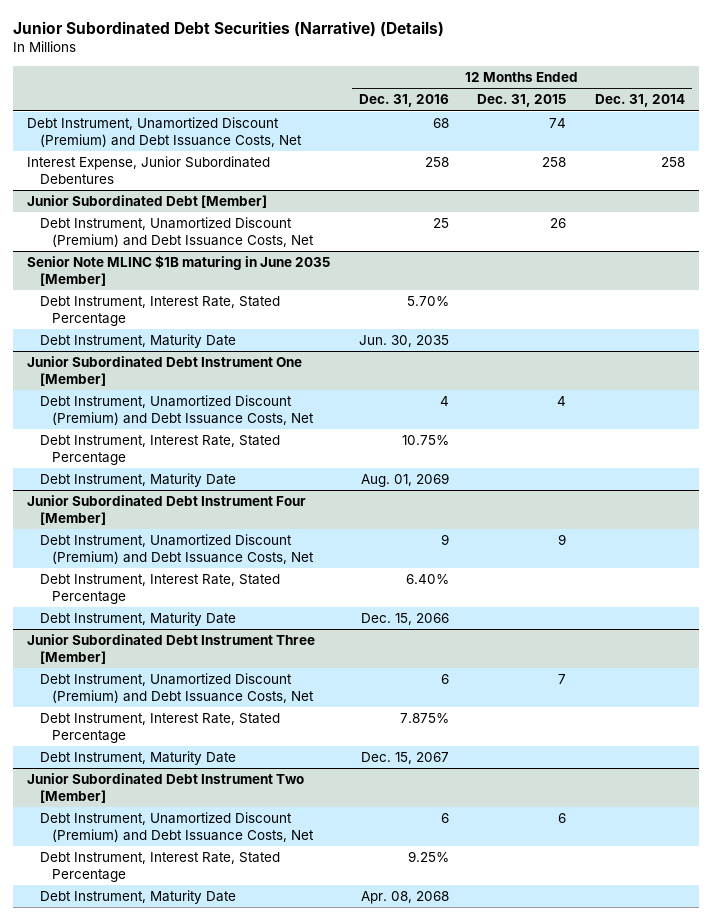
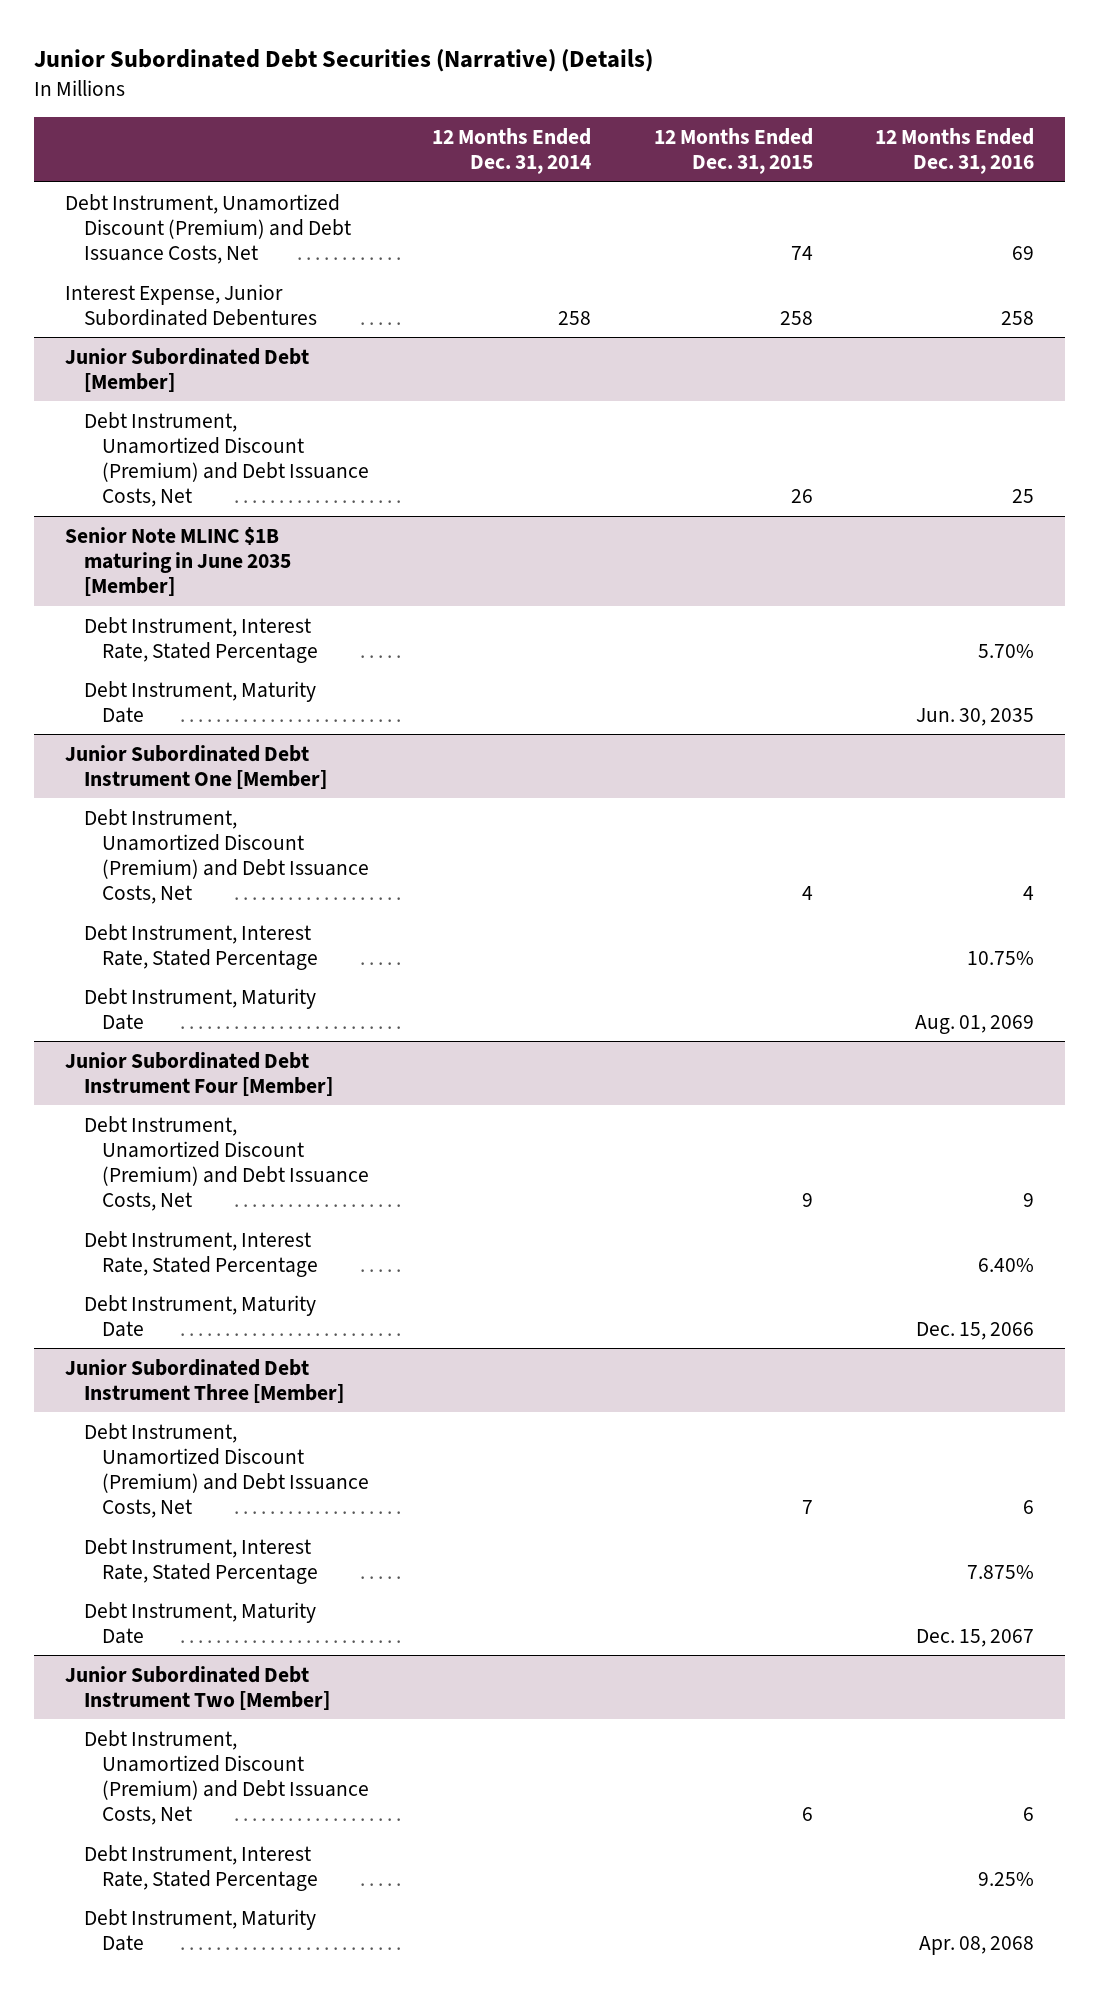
[432,118,449,129] 68 -> [1012,246,1035,261] 69

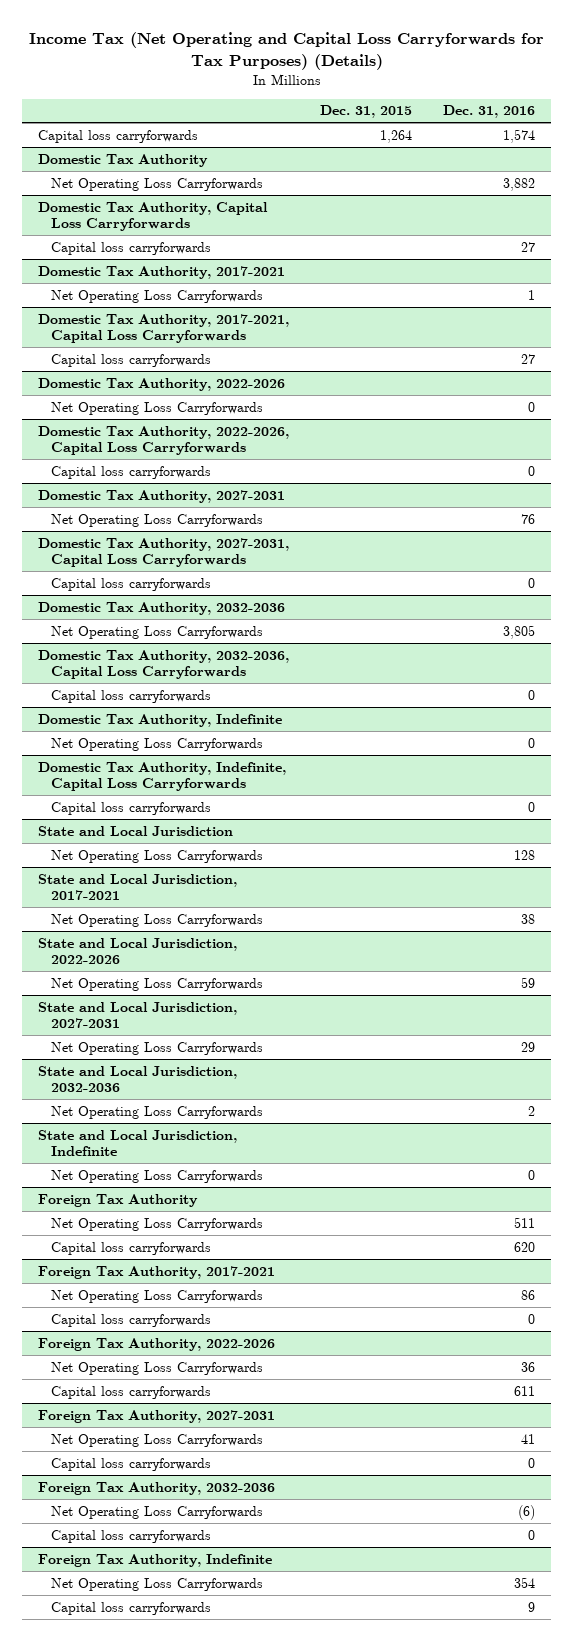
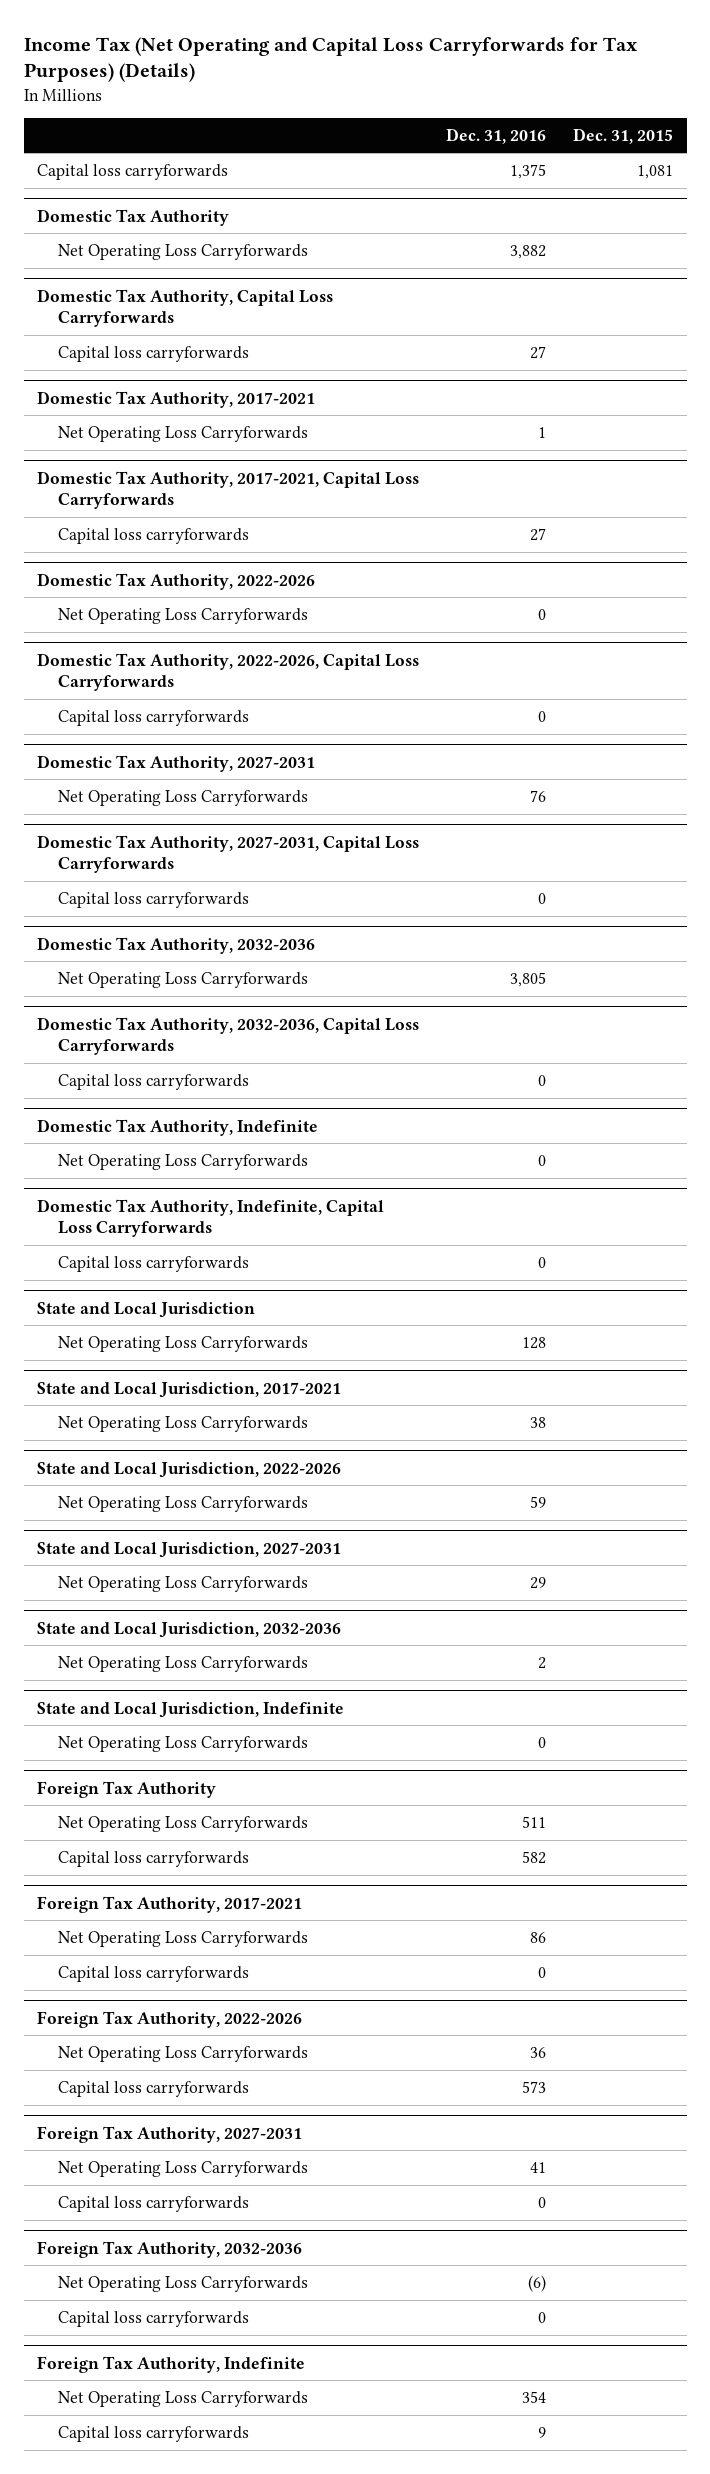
[380,129,413,143] 1,264 -> [637,164,674,179] 1,081
[503,128,536,143] 1,574 -> [510,163,547,179] 1,375
[514,1241,536,1252] 620 -> [522,1850,547,1864] 582
[514,1385,536,1396] 611 -> [522,2080,547,2093] 573

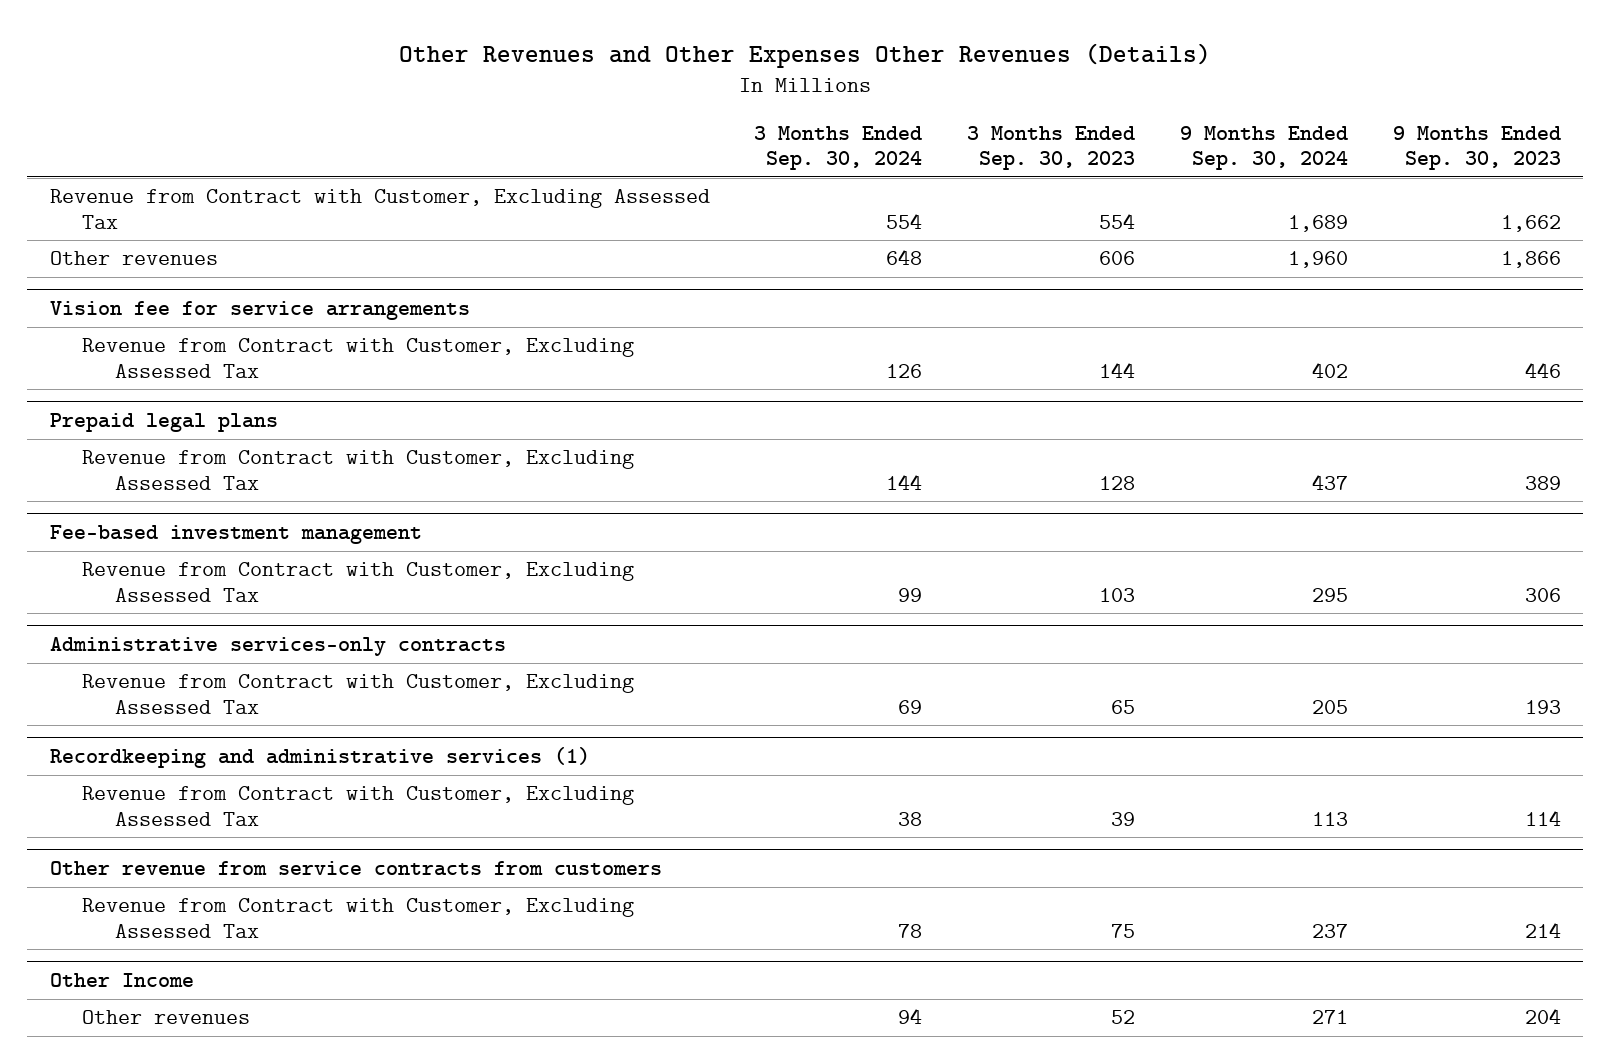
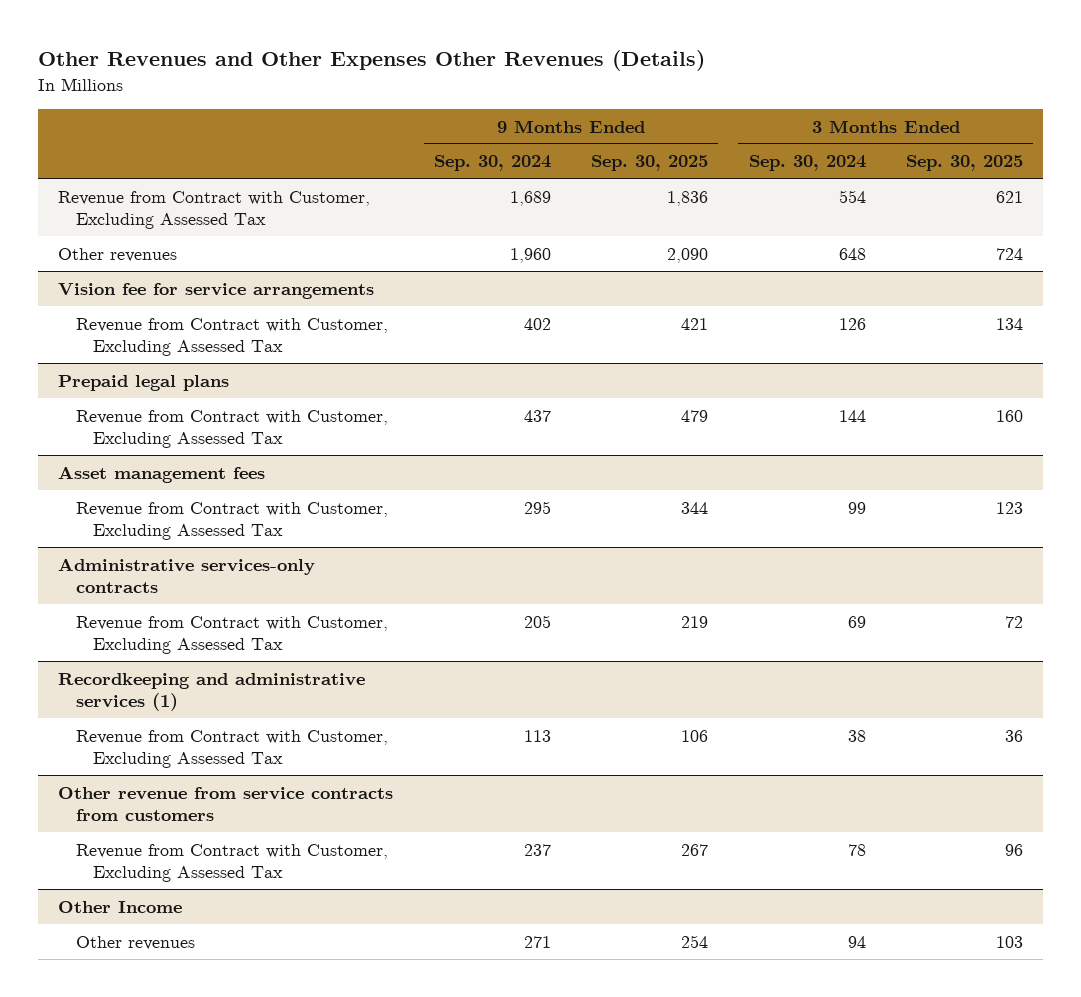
[967,125,1136,171] 3 Months Ended Sep. 30, 2023 -> none
[1392,125,1561,171] 9 Months Ended Sep. 30, 2023 -> none
none -> [591,155,709,172] Sep. 30, 2025
none -> [905,155,1023,172] Sep. 30, 2025
[49,525,422,545] Fee-based investment management -> [58,465,266,483] Asset management fees

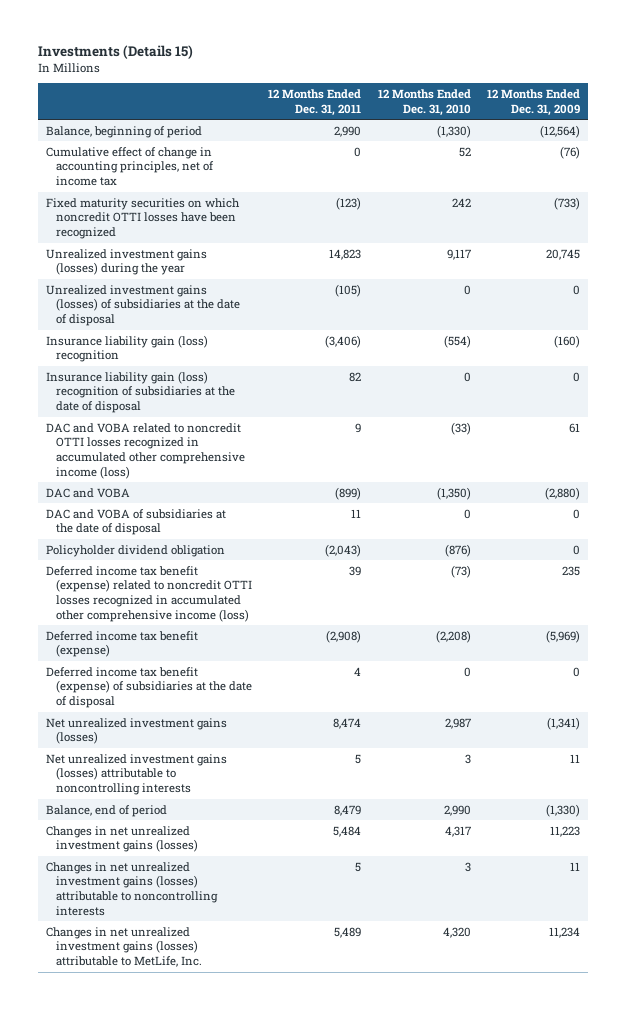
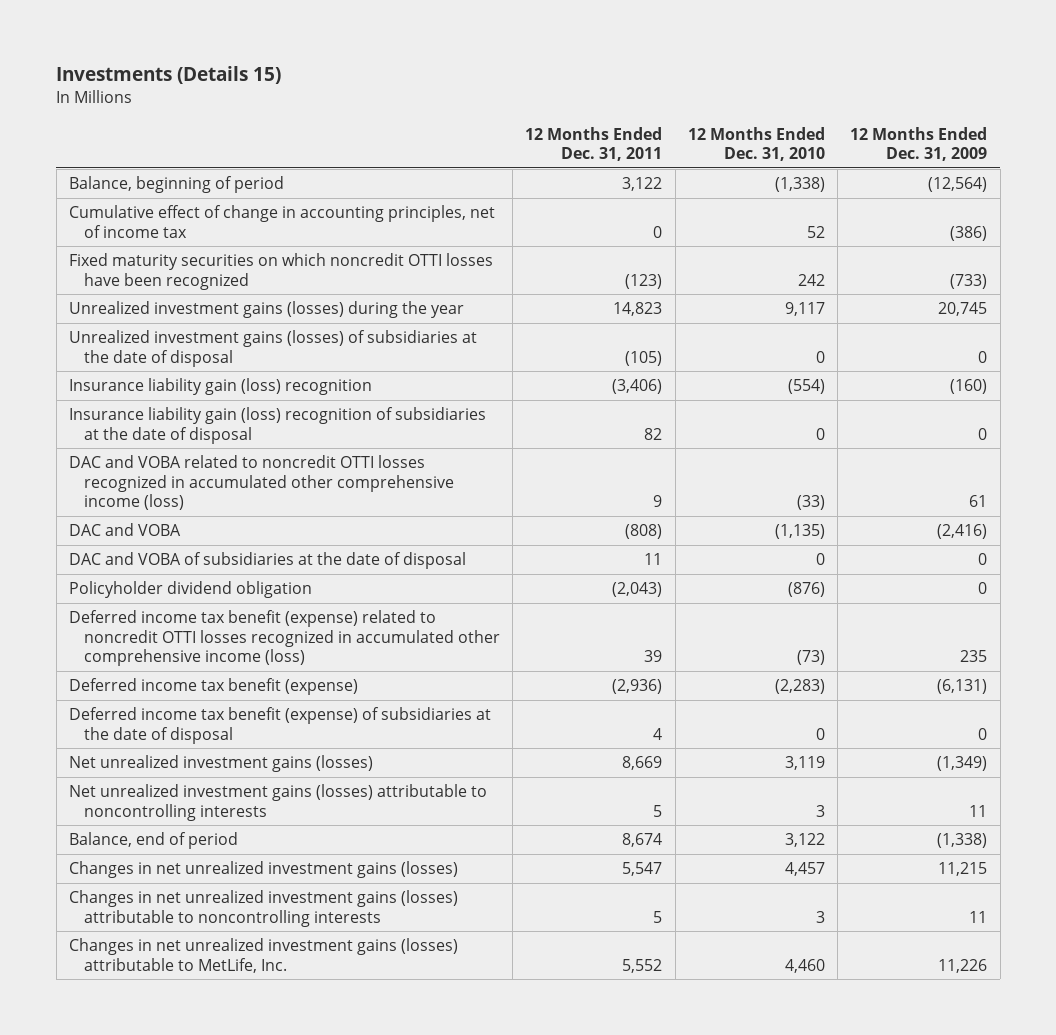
[334,125,362,137] 2,990 -> [622,177,663,192] 3,122
[436,124,471,138] (1,330) -> [774,177,825,193] (1,338)
[559,145,580,159] (76) -> [950,225,988,241] (386)
[335,486,362,500] (899) -> [625,524,663,540] (808)
[436,486,471,500] (1,350) -> [774,524,825,540] (1,135)
[544,486,580,500] (2,880) -> [937,524,988,540] (2,416)
[326,629,362,643] (2,908) -> [612,679,663,695] (2,936)
[435,629,471,643] (2,208) -> [774,679,825,695] (2,283)
[545,629,580,643] (5,969) -> [937,679,988,695] (6,131)
[333,717,362,729] 8,474 -> [622,756,663,771] 8,669
[444,717,471,729] 2,987 -> [784,756,825,771] 3,119
[546,716,580,730] (1,341) -> [937,756,988,772] (1,349)
[334,804,362,816] 8,479 -> [622,833,663,848] 8,674
[443,804,471,816] 2,990 -> [784,833,825,848] 3,122
[545,803,580,817] (1,330) -> [937,833,988,849] (1,338)
[333,825,362,837] 5,484 -> [622,862,663,877] 5,547
[444,825,471,837] 4,317 -> [784,862,825,877] 4,457
[549,825,580,837] 11,223 -> [938,862,988,877] 11,215
[334,926,362,938] 5,489 -> [622,958,663,973] 5,552
[442,926,471,938] 4,320 -> [784,958,825,973] 4,460
[548,926,580,938] 11,234 -> [938,958,988,973] 11,226

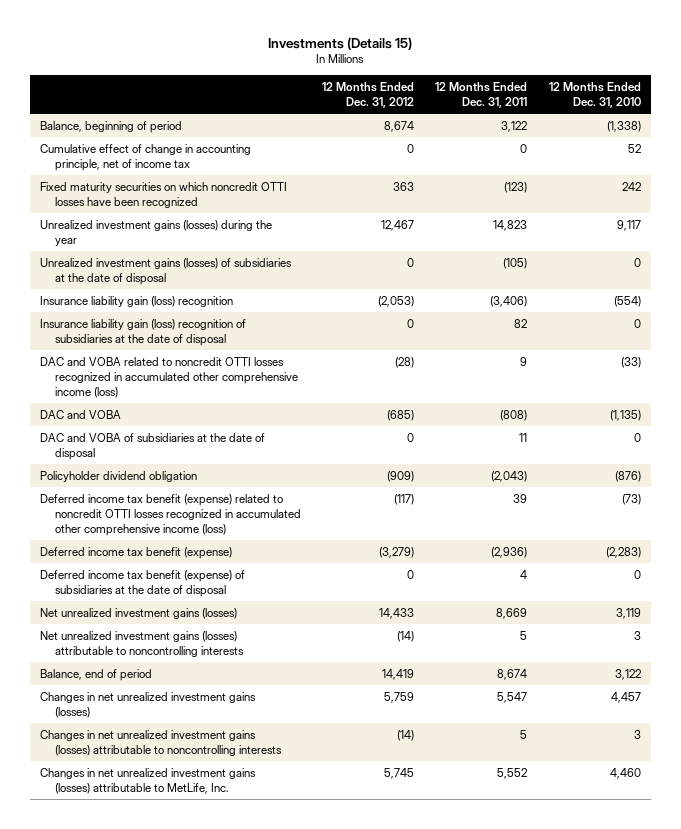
[850,126,988,162] 12 Months Ended Dec. 31, 2009 -> none
none -> [322,81,415,108] 12 Months Ended Dec. 31, 2012
[68,205,495,238] Cumulative effect of change in accounting principles, net of income tax -> [40,143,252,171] Cumulative effect of change in accounting principle, net of income tax

